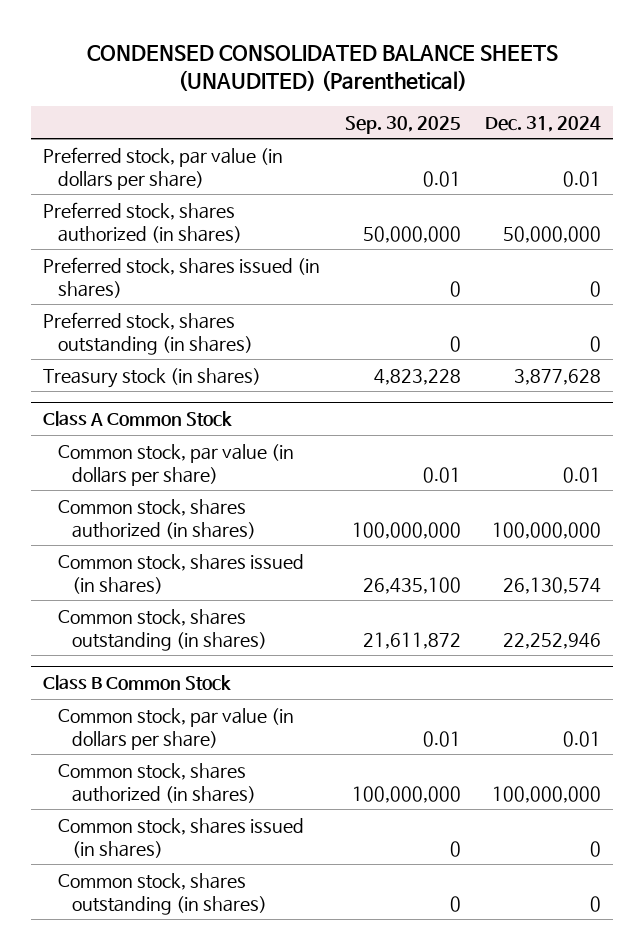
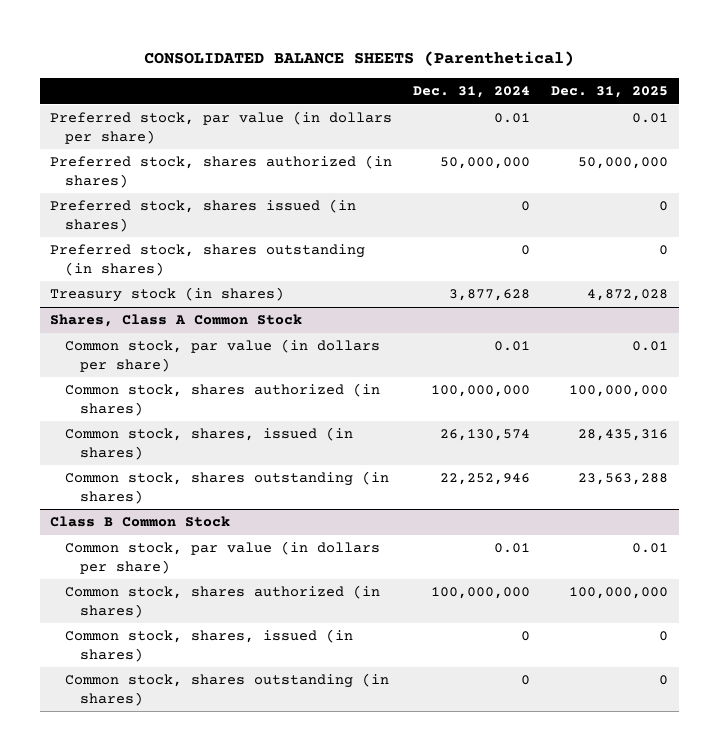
[87,44,559,91] CONDENSED CONSOLIDATED BALANCE SHEETS (UNAUDITED) (Parenthetical) -> [144,50,575,66] CONSOLIDATED BALANCE SHEETS (Parenthetical)
[344,115,461,134] Sep. 30, 2025 -> none
none -> [551,85,669,98] Dec. 31, 2025
[43,411,233,428] Class A Common Stock -> [50,314,303,328] Shares, Class A Common Stock
[57,553,304,594] Common stock, shares issued (in shares) -> [64,427,353,460] Common stock, shares, issued (in shares)
[57,817,304,858] Common stock, shares issued (in shares) -> [64,629,353,662] Common stock, shares, issued (in shares)

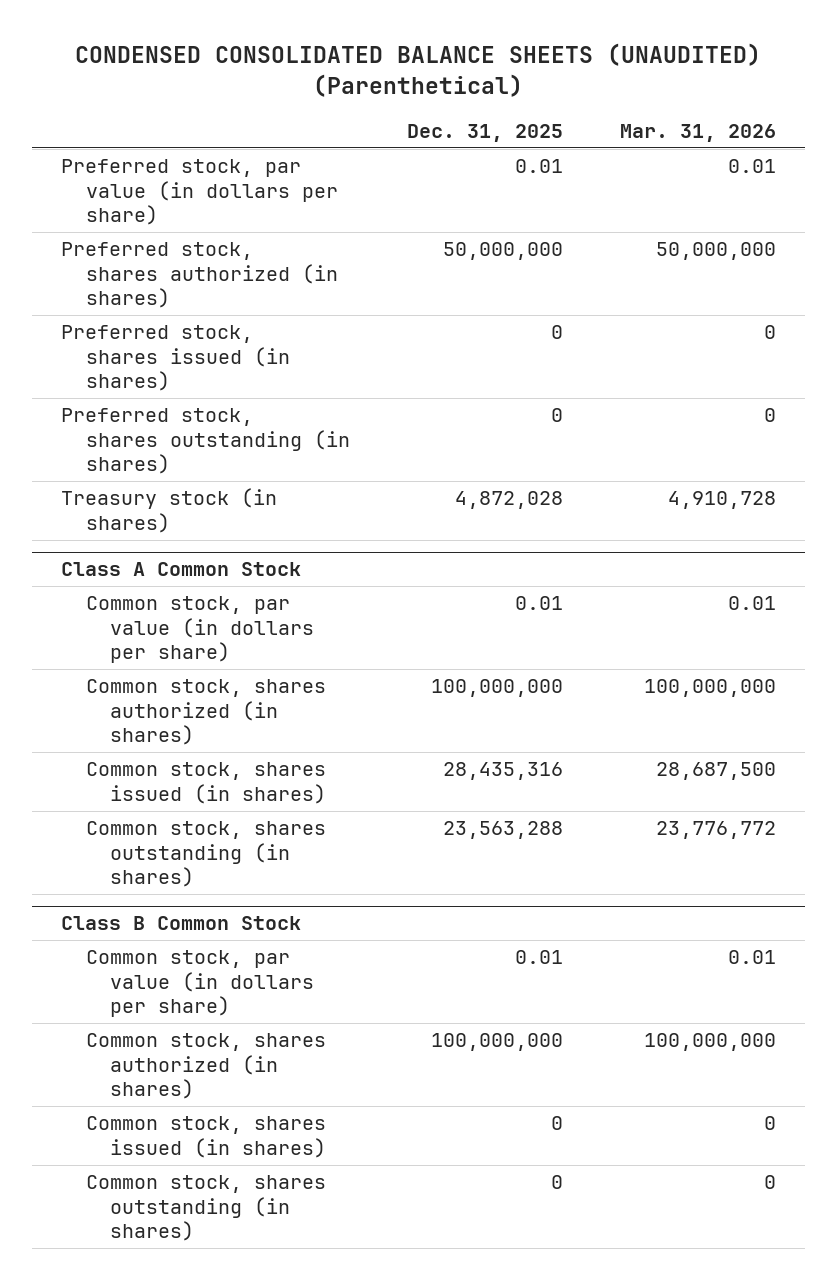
[144,50,575,66] CONSOLIDATED BALANCE SHEETS (Parenthetical) -> [75,43,762,97] CONDENSED CONSOLIDATED BALANCE SHEETS (UNAUDITED) (Parenthetical)
[413,85,531,98] Dec. 31, 2024 -> none
none -> [619,123,776,142] Mar. 31, 2026
[50,314,303,328] Shares, Class A Common Stock -> [60,562,301,577] Class A Common Stock
[64,427,353,460] Common stock, shares, issued (in shares) -> [85,762,327,804] Common stock, shares issued (in shares)
[64,629,353,662] Common stock, shares, issued (in shares) -> [85,1116,327,1158] Common stock, shares issued (in shares)

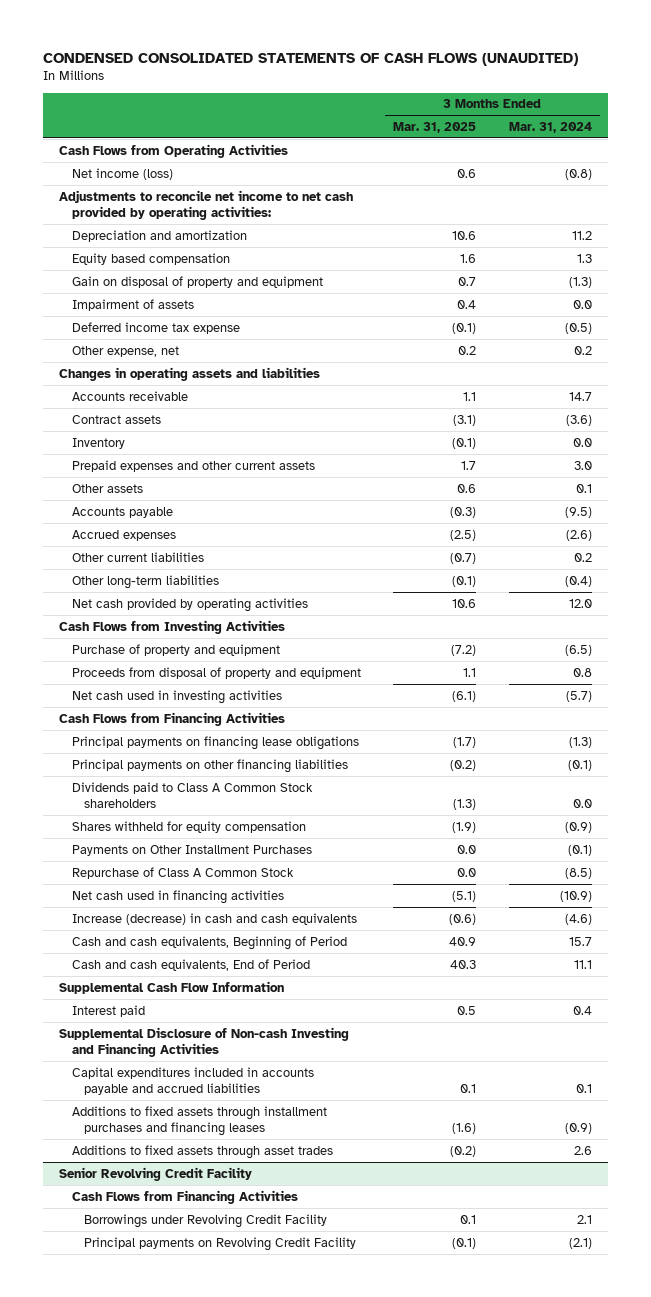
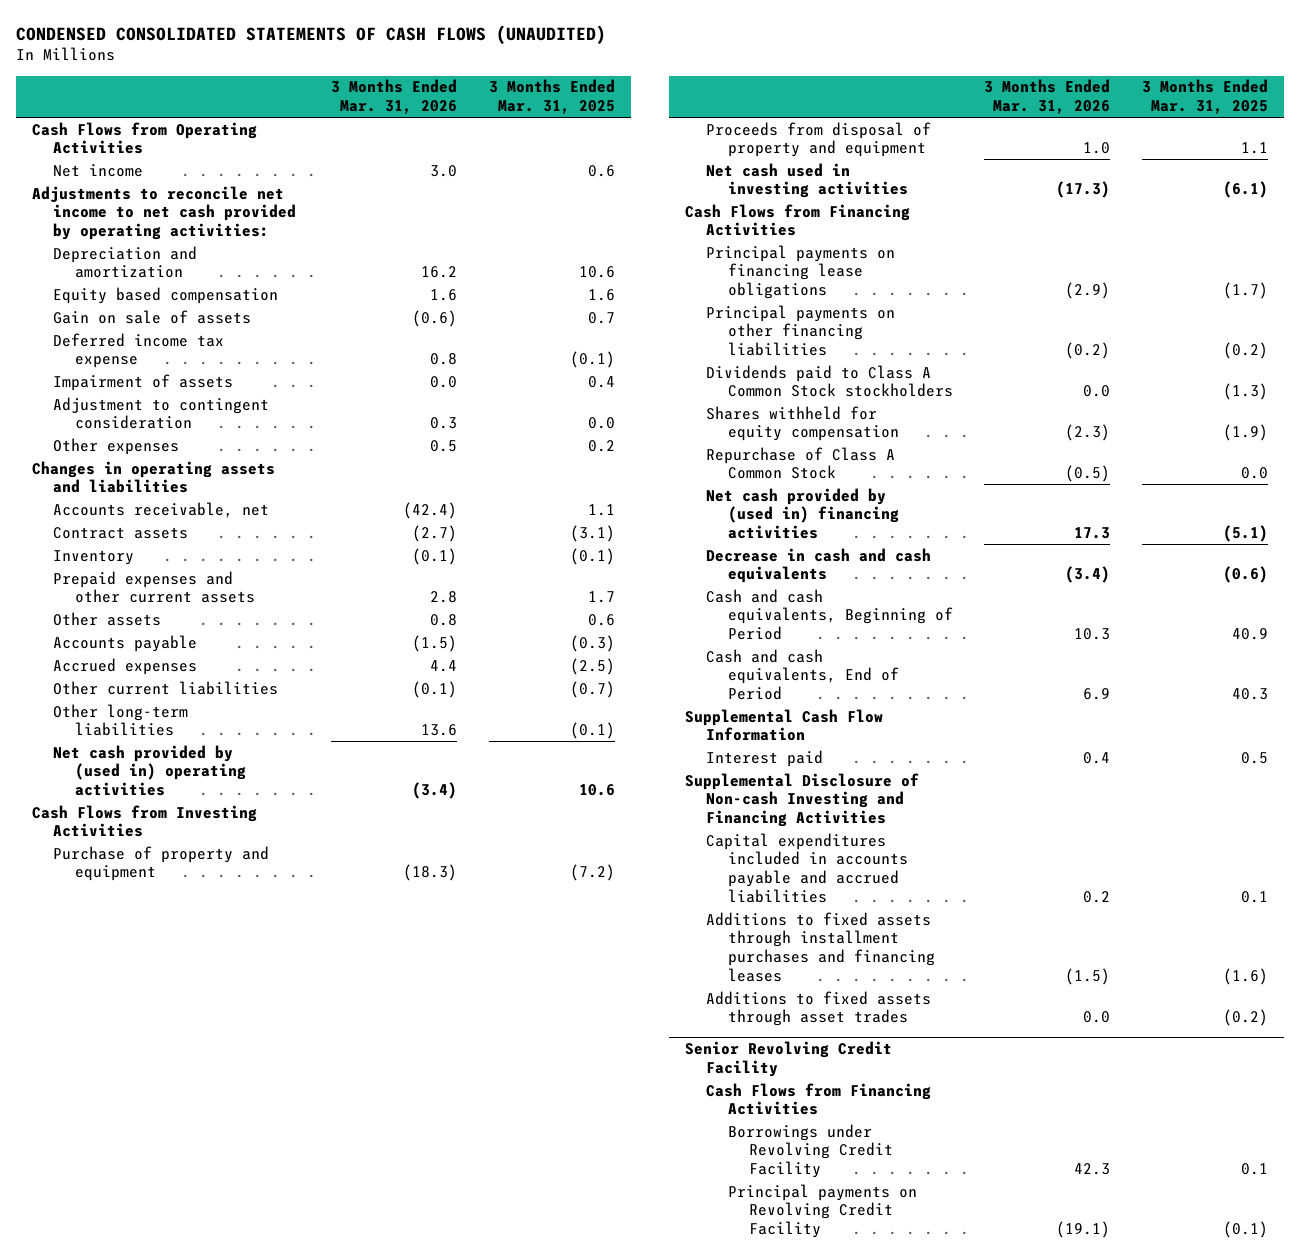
[508,121,592,133] Mar. 31, 2024 -> none
none -> [331,79,458,115] 3 Months Ended Mar. 31, 2026
[71,167,173,180] Net income (loss) -> [53,163,144,177] Net income
[71,275,323,288] Gain on disposal of property and equipment -> [53,309,252,324] Gain on sale of assets
[71,298,194,311] Impairment of assets -> [53,373,234,391] Impairment of assets
none -> [53,396,270,430] Adjustment to contingent consideration
[71,345,179,357] Other expense, net -> [53,437,180,455] Other expenses
[71,390,188,401] Accounts receivable -> [53,501,270,518] Accounts receivable, net
[71,597,308,612] Net cash provided by operating activities -> [53,744,246,797] Net cash provided by (used in) operating activities
[71,781,313,809] Dividends paid to Class A Common Stock shareholders -> [706,364,953,398] Dividends paid to Class A Common Stock stockholders
[71,844,312,856] Payments on Other Installment Purchases -> none
[71,889,284,904] Net cash used in financing activities -> [706,487,899,540] Net cash provided by (used in) financing activities
[71,912,357,925] Increase (decrease) in cash and cash equivalents -> [706,547,932,584] Decrease in cash and cash equivalents

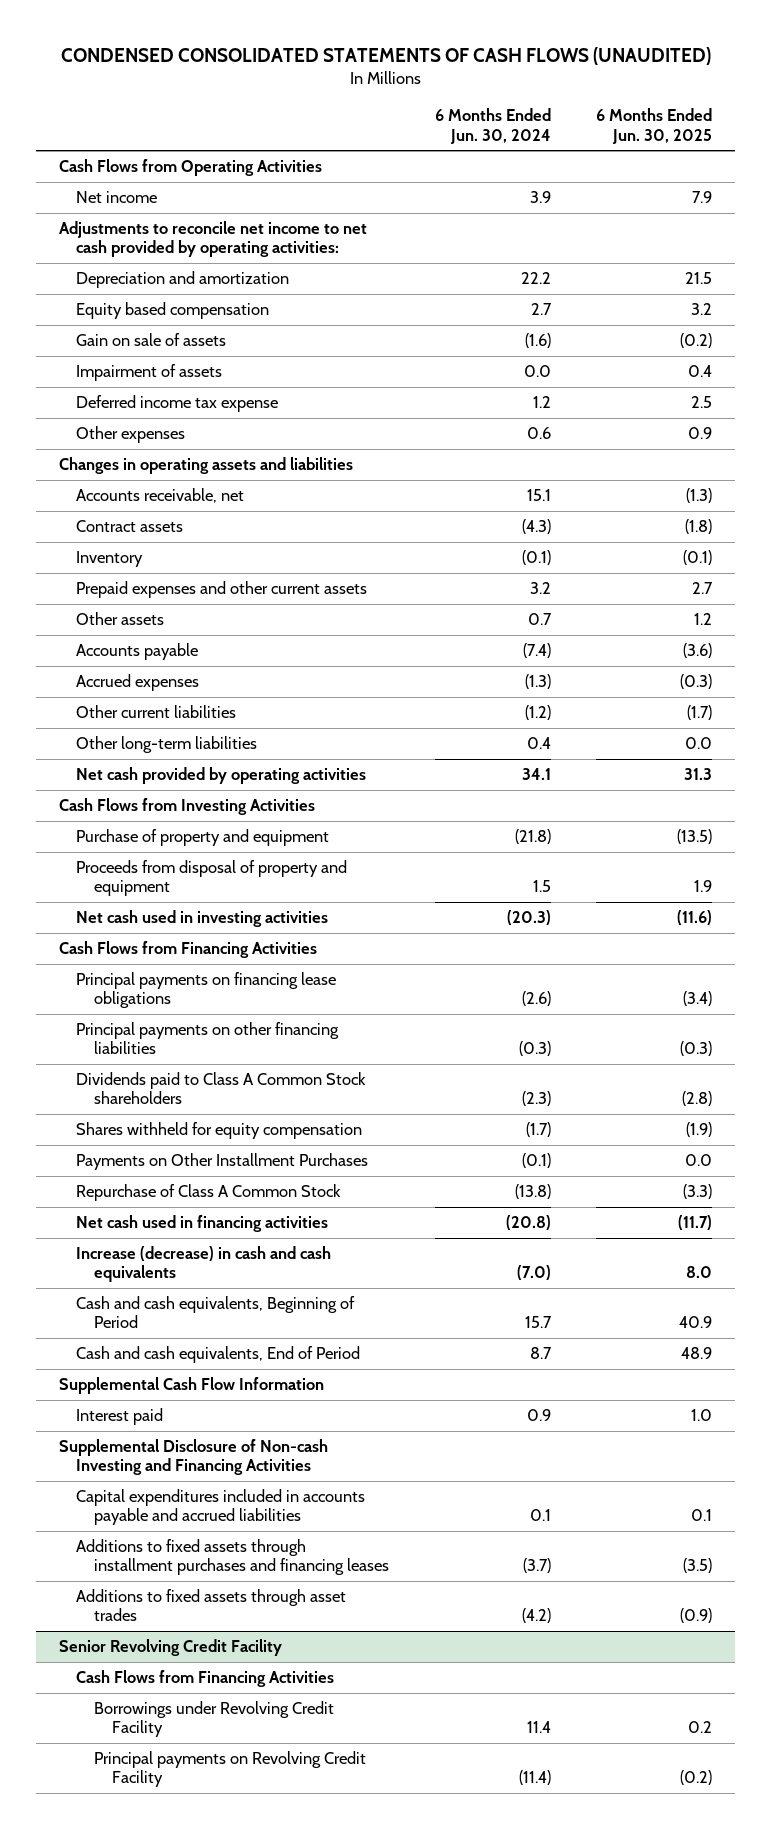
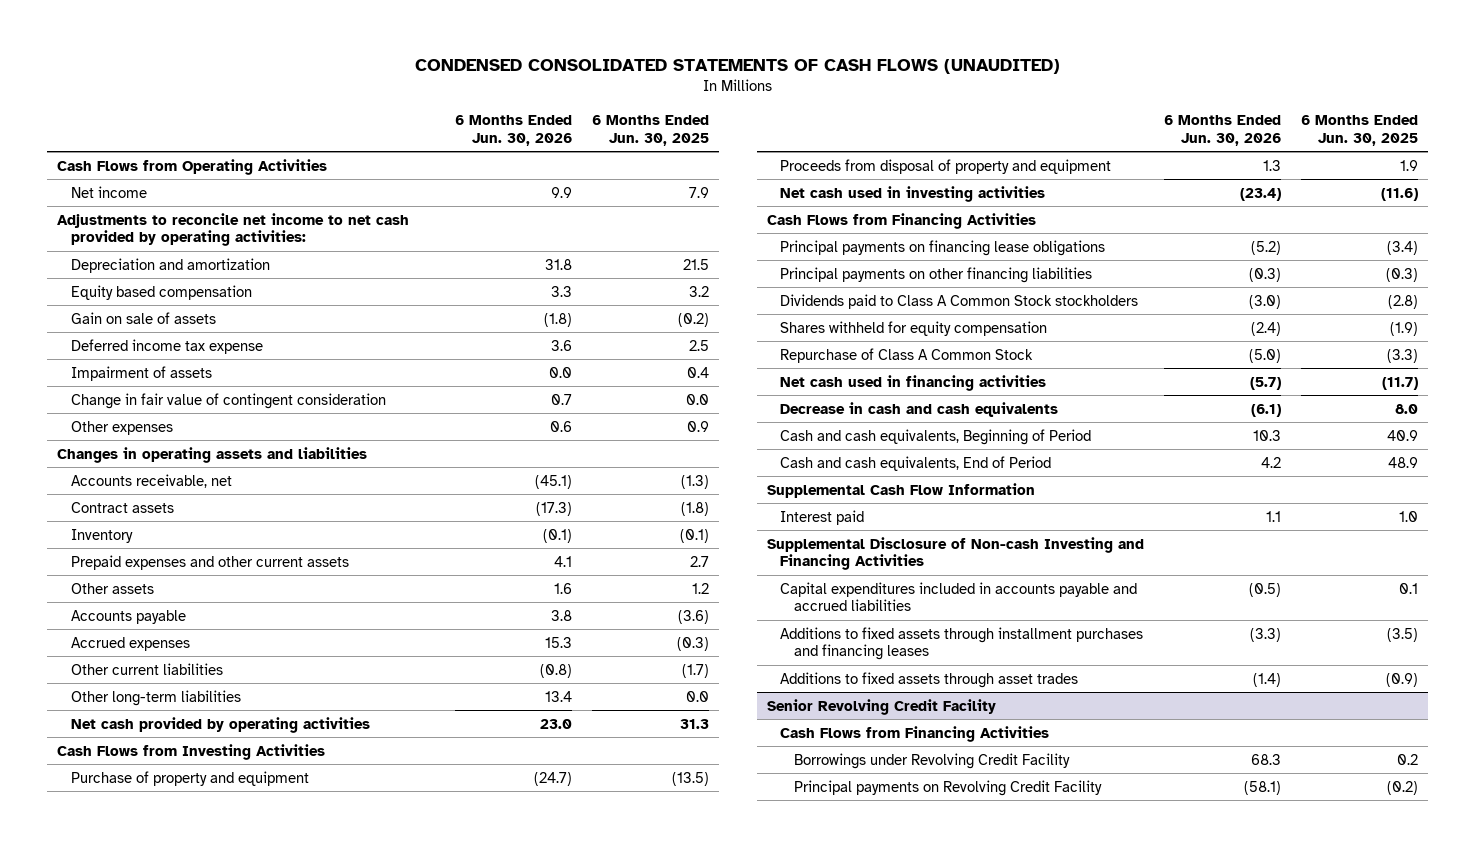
[434,108,551,144] 6 Months Ended Jun. 30, 2024 -> none
none -> [454,114,572,146] 6 Months Ended Jun. 30, 2026
[76,364,223,382] Impairment of assets -> [70,365,212,381] Impairment of assets
none -> [70,392,386,409] Change in fair value of contingent consideration
[76,1072,367,1105] Dividends paid to Class A Common Stock shareholders -> [780,293,1139,309] Dividends paid to Class A Common Stock stockholders
[76,1153,369,1171] Payments on Other Installment Purchases -> none
[76,1246,332,1283] Increase (decrease) in cash and cash equivalents -> [780,401,1059,417] Decrease in cash and cash equivalents

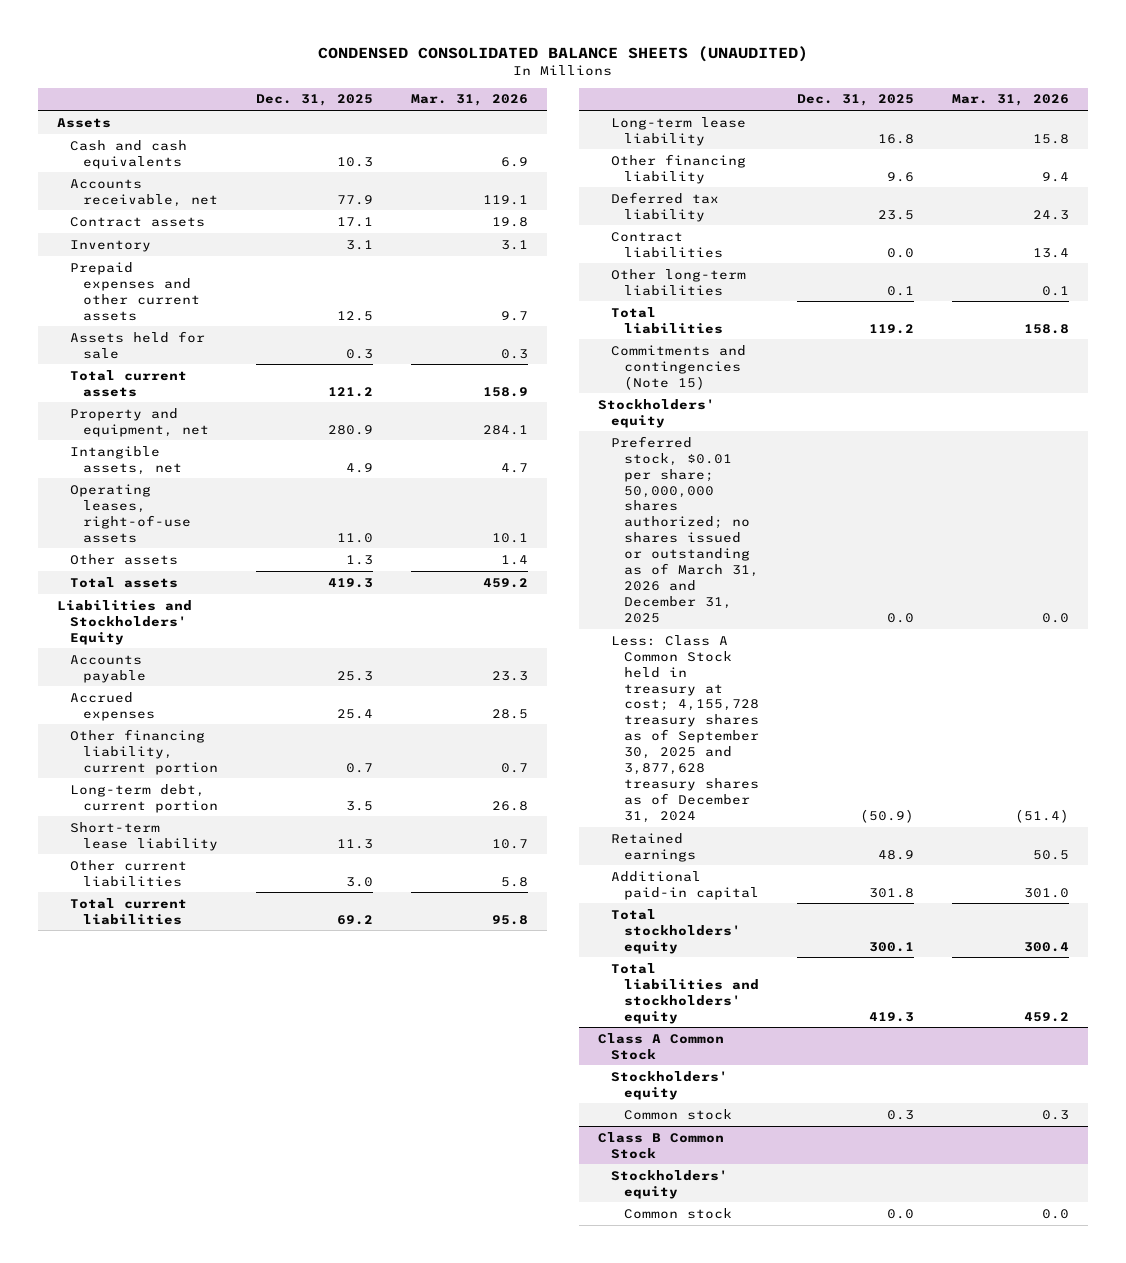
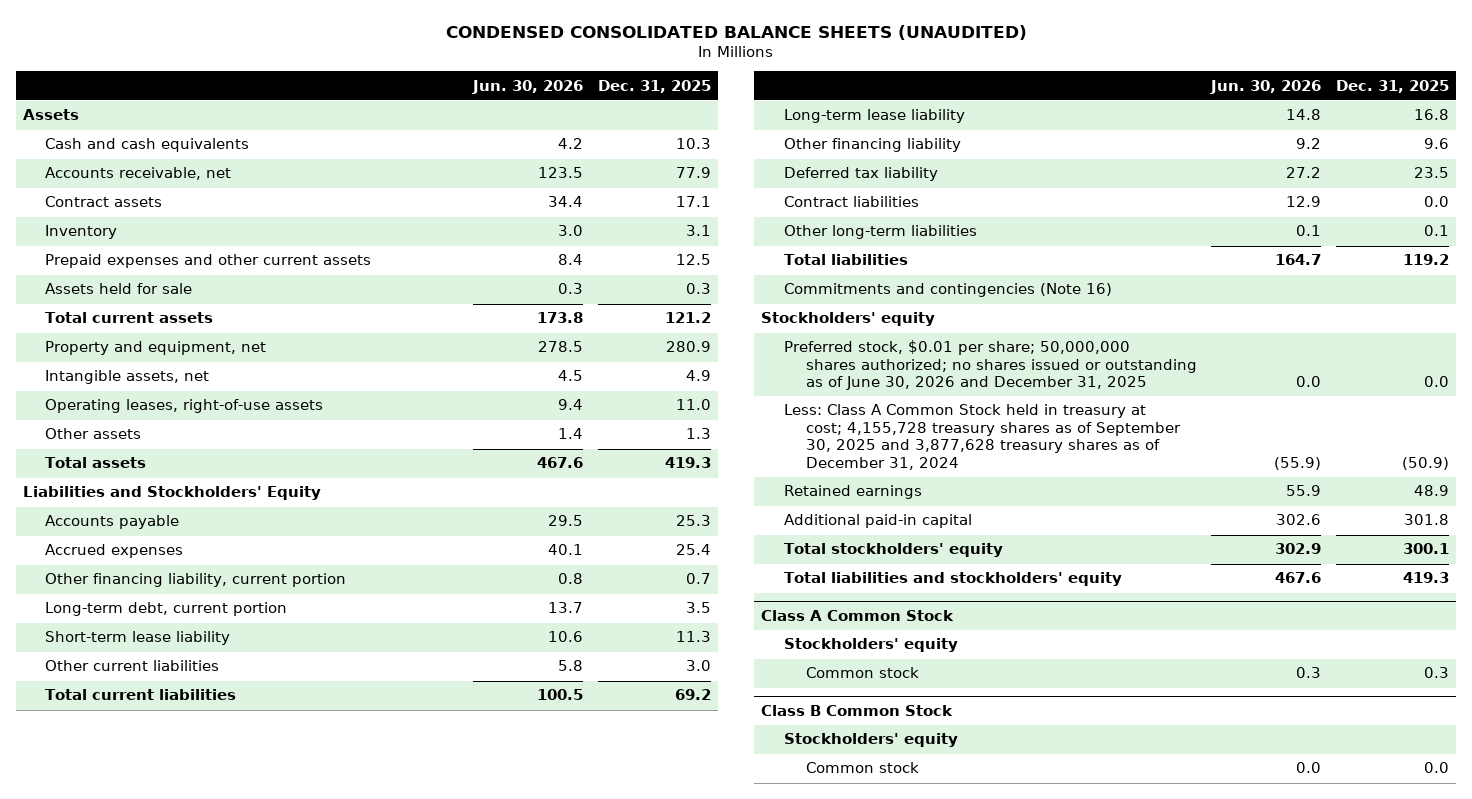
[410,94,528,107] Mar. 31, 2026 -> none
none -> [472,79,584,94] Jun. 30, 2026
[610,344,746,390] Commitments and contingencies (Note 15) -> [783,283,1112,298] Commitments and contingencies (Note 16)
[610,435,759,624] Preferred stock, $0.01 per share; 50,000,000 shares authorized; no shares issued or outstanding as of March 31, 2026 and December 31, 2025 -> [783,340,1197,391] Preferred stock, $0.01 per share; 50,000,000 shares authorized; no shares issued or outstanding as of June 30, 2026 and December 31, 2025

